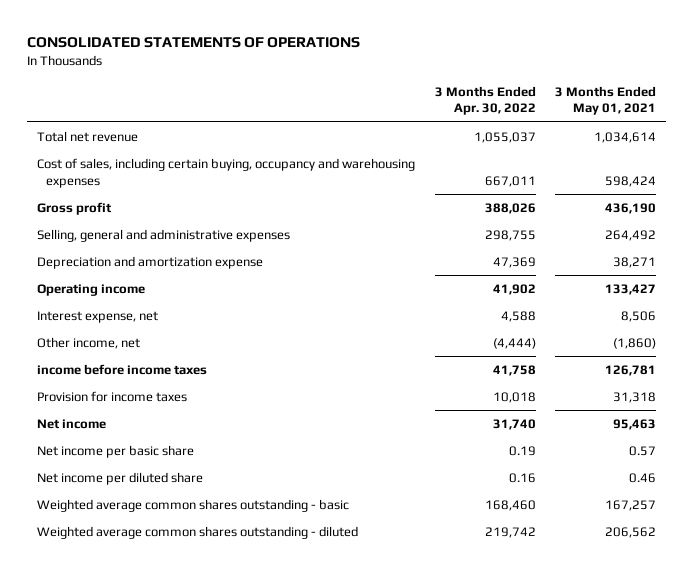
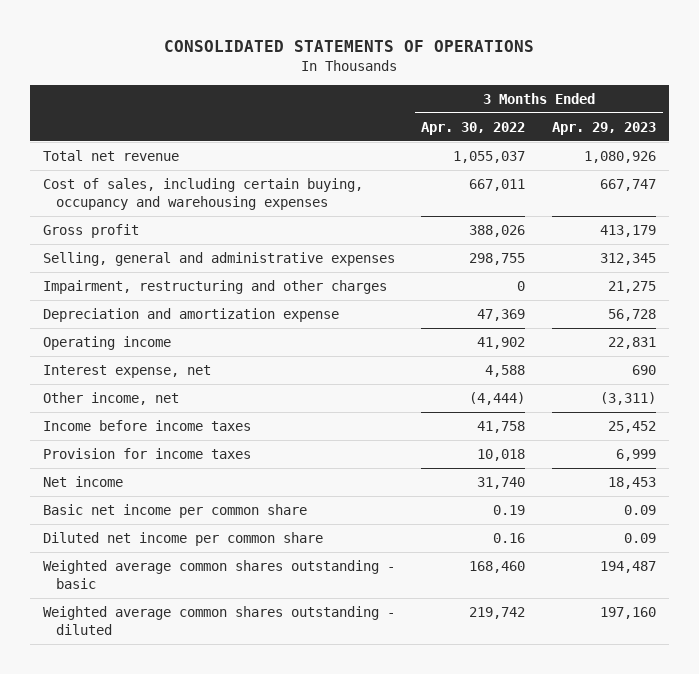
[555,85,657,116] 3 Months Ended May 01, 2021 -> none
none -> [551,121,656,135] Apr. 29, 2023
none -> [42,280,387,295] Impairment, restructuring and other charges
[36,363,207,375] income before income taxes -> [42,420,251,432] Income before income taxes
[36,444,194,458] Net income per basic share -> [42,504,307,519] Basic net income per common share
[36,471,203,485] Net income per diluted share -> [42,532,323,547] Diluted net income per common share

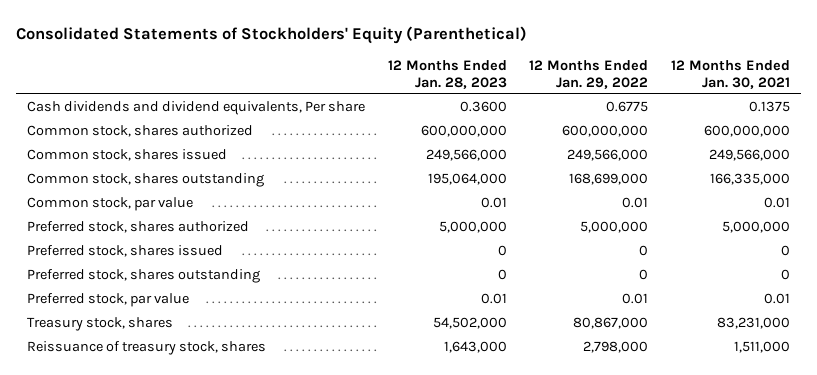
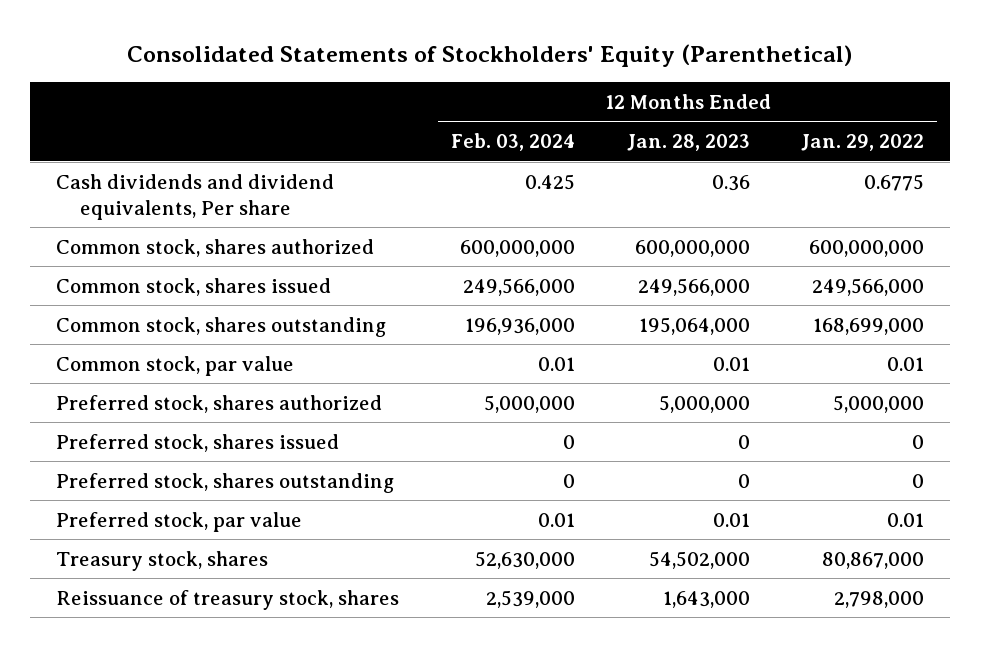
[670,59,790,89] 12 Months Ended Jan. 30, 2021 -> none
none -> [450,133,575,152] Feb. 03, 2024
[459,101,507,113] 0.3600 -> [711,174,750,191] 0.36

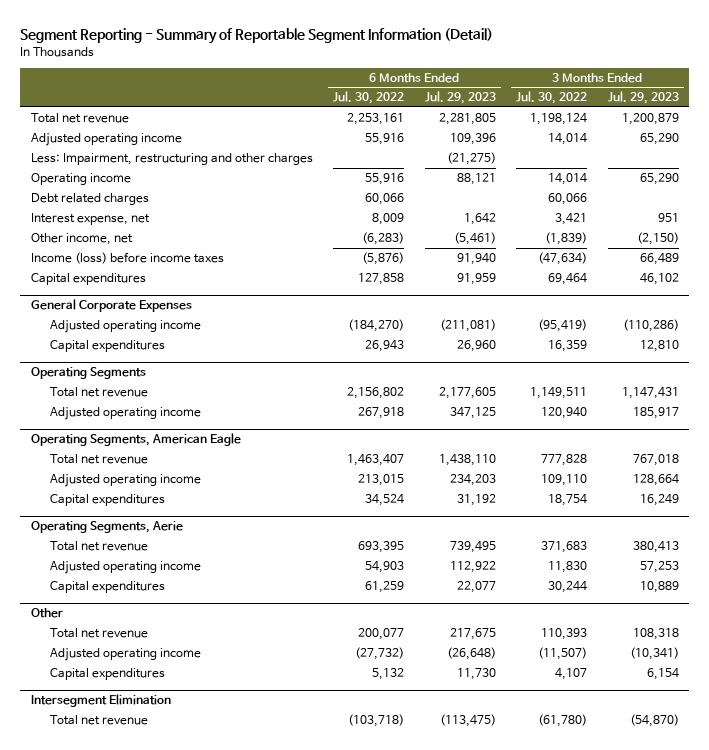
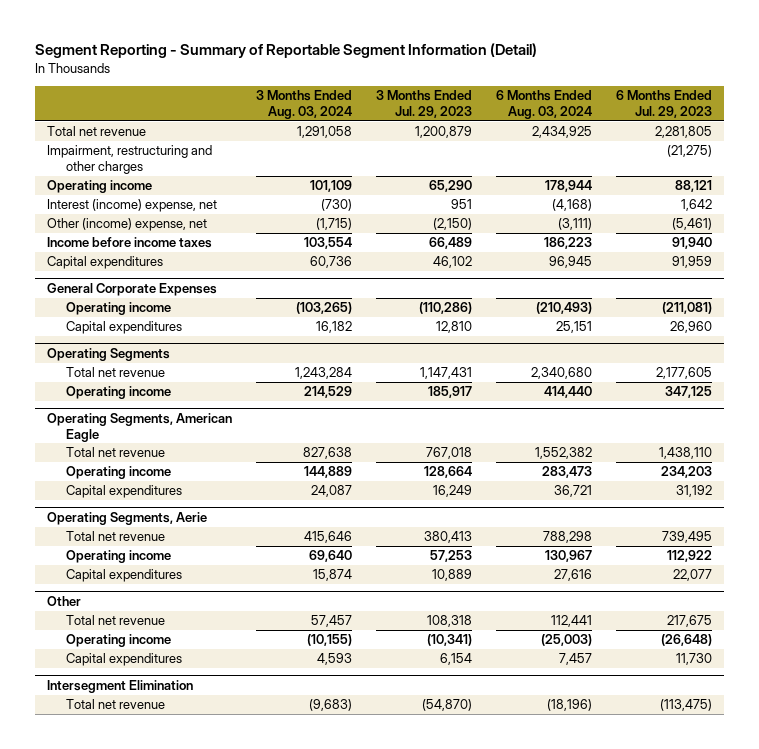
[333,91,405,105] Jul. 30, 2022 -> none
[516,91,588,105] Jul. 30, 2022 -> none
none -> [256,90,353,119] 3 Months Ended Aug. 03, 2024
none -> [496,90,593,119] 6 Months Ended Aug. 03, 2024
[30,133,182,147] Adjusted operating income -> none
[30,153,313,166] Less: Impairment, restructuring and other charges -> [47,145,213,174] Impairment, restructuring and other charges
[30,193,149,206] Debt related charges -> none
[30,213,150,226] Interest expense, net -> [47,199,218,213] Interest (income) expense, net
[30,233,133,246] Other income, net -> [47,218,208,232] Other (income) expense, net
[30,252,224,265] Income (loss) before income taxes -> [47,237,213,249] Income before income taxes
[49,320,201,334] Adjusted operating income -> [65,302,171,316] Operating income
[49,407,201,421] Adjusted operating income -> [65,386,171,400] Operating income
[49,474,201,488] Adjusted operating income -> [65,466,171,480] Operating income
[49,561,201,575] Adjusted operating income -> [65,550,171,564] Operating income
[49,648,201,662] Adjusted operating income -> [65,634,171,648] Operating income

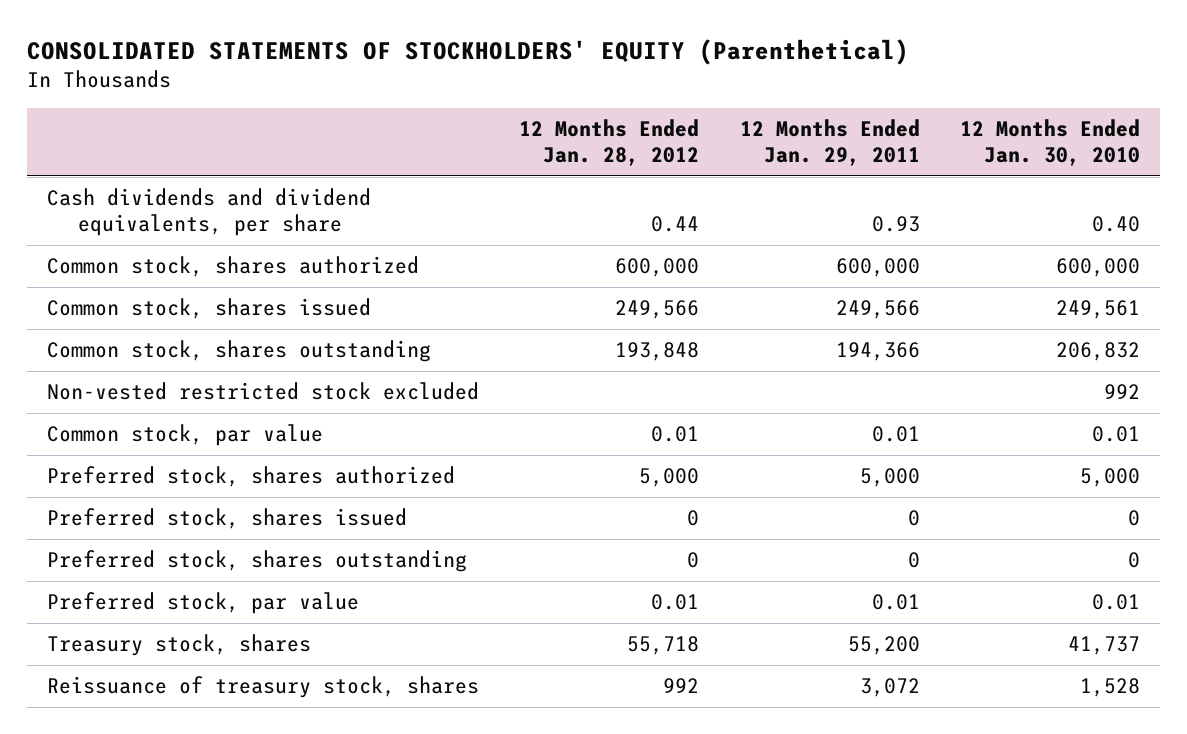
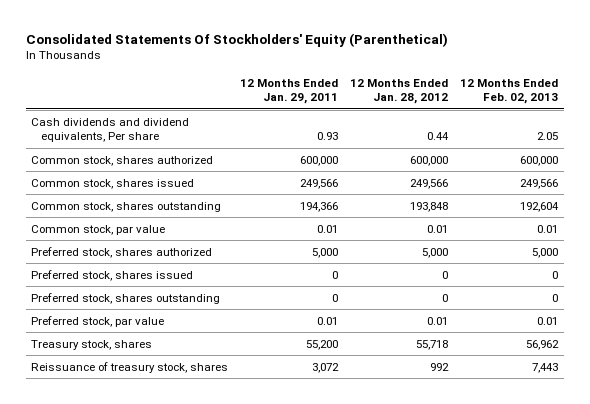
[26,38,909,65] CONSOLIDATED STATEMENTS OF STOCKHOLDERS' EQUITY (Parenthetical) -> [25,32,448,47] Consolidated Statements Of Stockholders' Equity (Parenthetical)
[959,119,1140,166] 12 Months Ended Jan. 30, 2010 -> none
none -> [460,78,559,105] 12 Months Ended Feb. 02, 2013
[46,188,371,236] Cash dividends and dividend equivalents, per share -> [31,117,190,143] Cash dividends and dividend equivalents, Per share
[46,382,479,401] Non-vested restricted stock excluded -> none

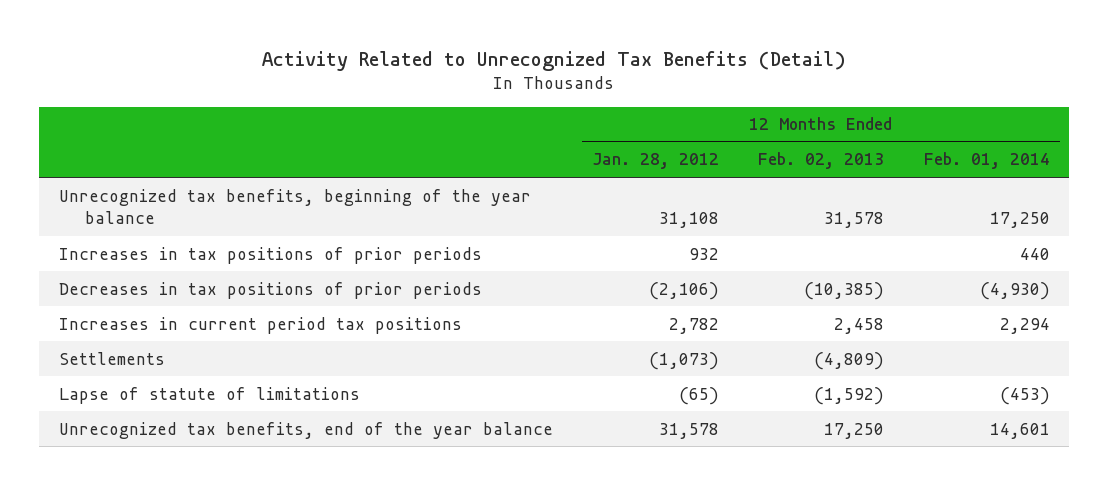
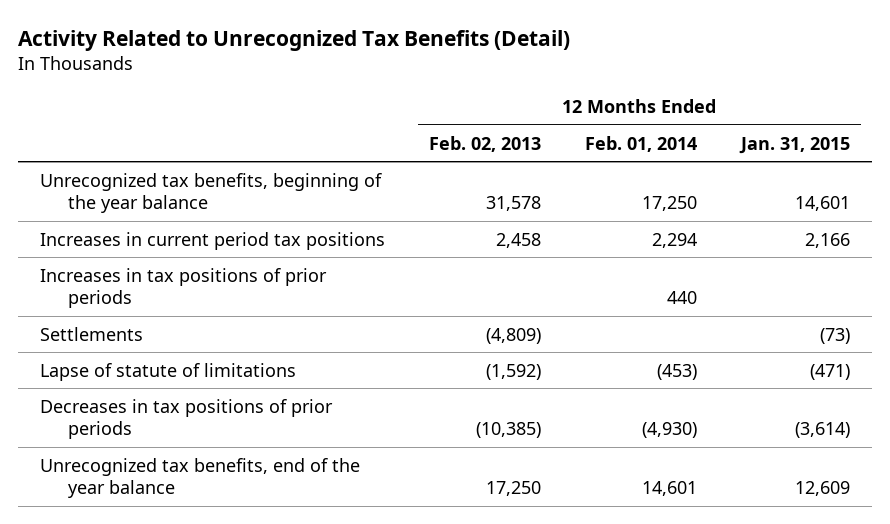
[591,153,719,170] Jan. 28, 2012 -> none
none -> [738,136,850,154] Jan. 31, 2015
[58,246,482,264] Increases in tax positions of prior periods -> [39,267,327,308] Increases in tax positions of prior periods
[58,281,482,299] Decreases in tax positions of prior periods -> [39,398,333,439] Decreases in tax positions of prior periods

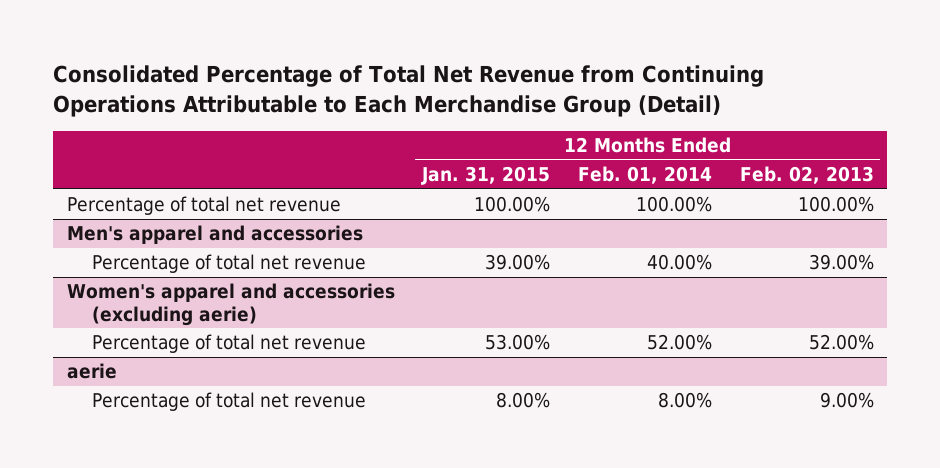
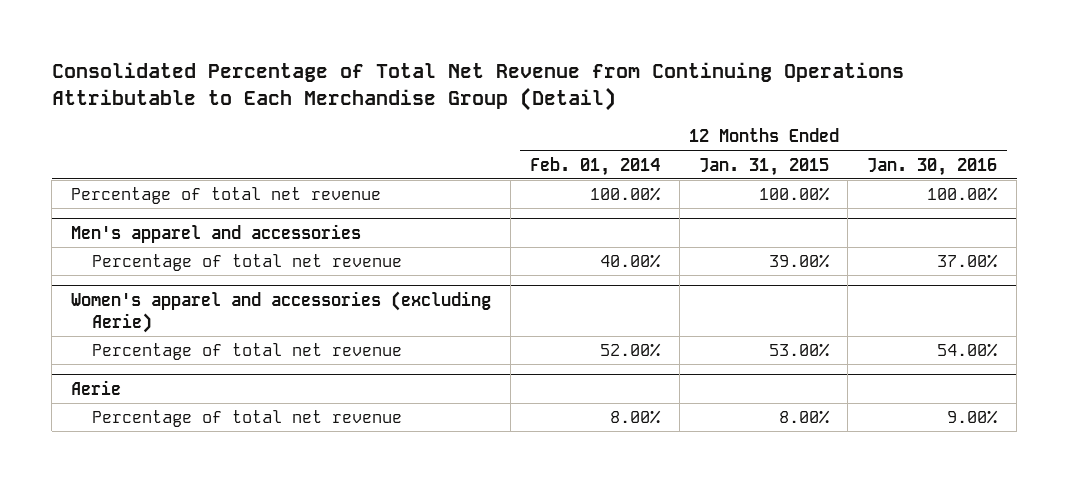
[739,166,874,185] Feb. 02, 2013 -> none
none -> [867,157,998,176] Jan. 30, 2016
[66,283,395,326] Women's apparel and accessories (excluding aerie) -> [71,290,492,333] Women's apparel and accessories (excluding Aerie)
[66,363,117,380] aerie -> [71,379,122,395] Aerie

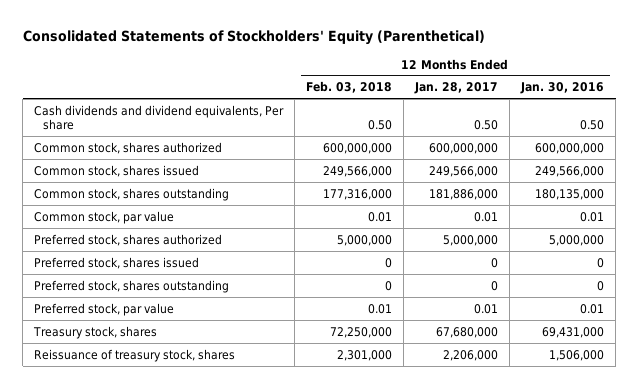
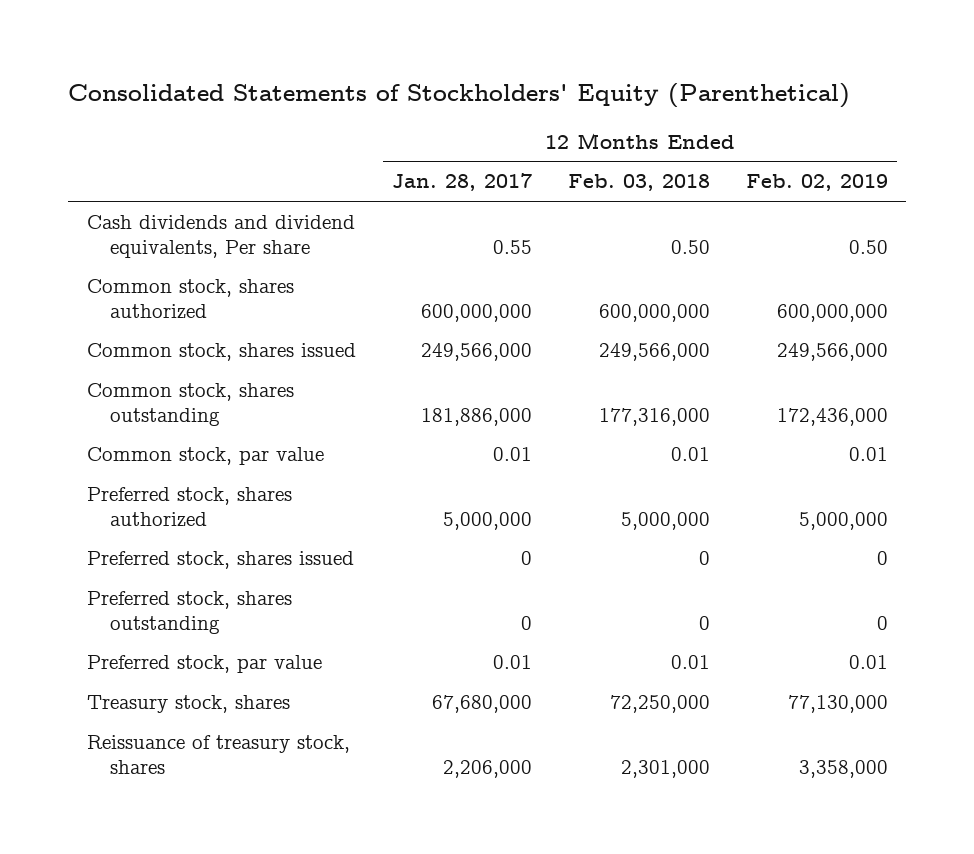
[520,82,605,95] Jan. 30, 2016 -> none
none -> [745,174,888,192] Feb. 02, 2019
[474,119,499,130] 0.50 -> [492,239,532,254] 0.55

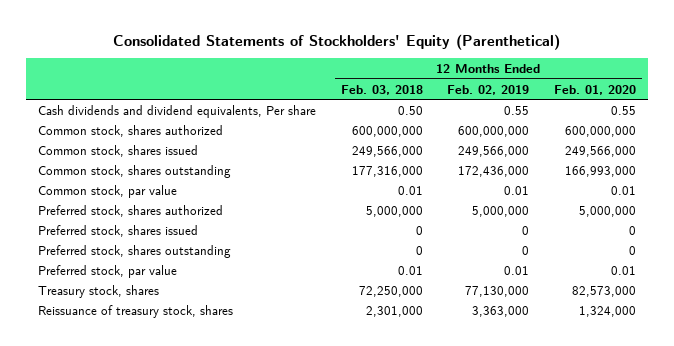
[391,173,532,192] Jan. 28, 2017 -> none
none -> [553,84,636,95] Feb. 01, 2020
[848,239,888,254] 0.50 -> [504,105,530,115] 0.55
[798,759,888,778] 3,358,000 -> [472,305,530,317] 3,363,000

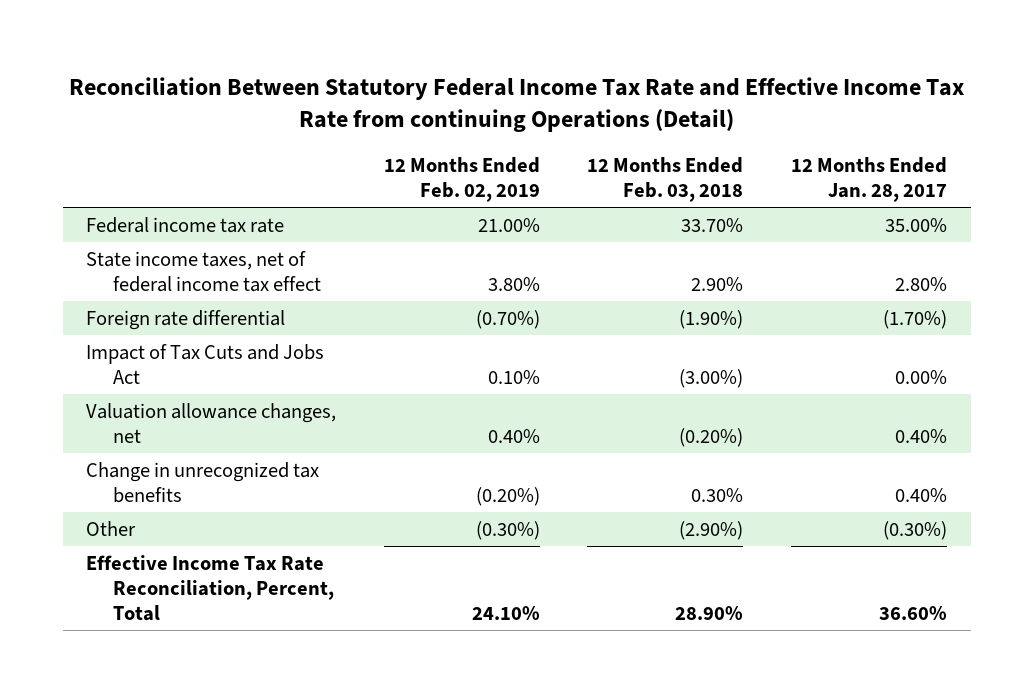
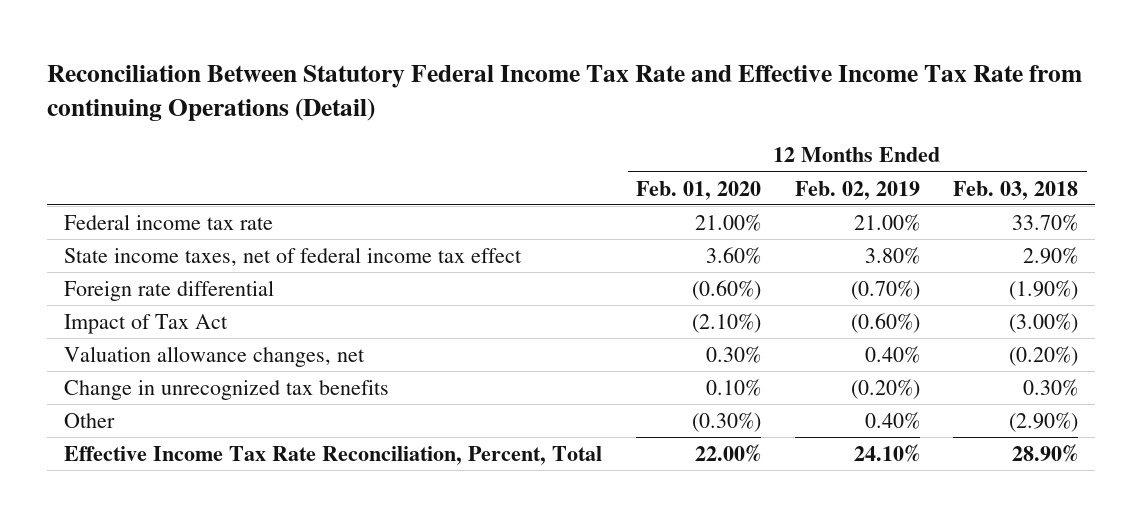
[790,156,947,202] 12 Months Ended Jan. 28, 2017 -> none
none -> [636,180,762,200] Feb. 01, 2020
[86,344,325,385] Impact of Tax Cuts and Jobs Act -> [64,313,229,334] Impact of Tax Act
[487,370,540,385] 0.10% -> [850,312,920,333] (0.60%)
[475,521,540,541] (0.30%) -> [864,411,920,429] 0.40%

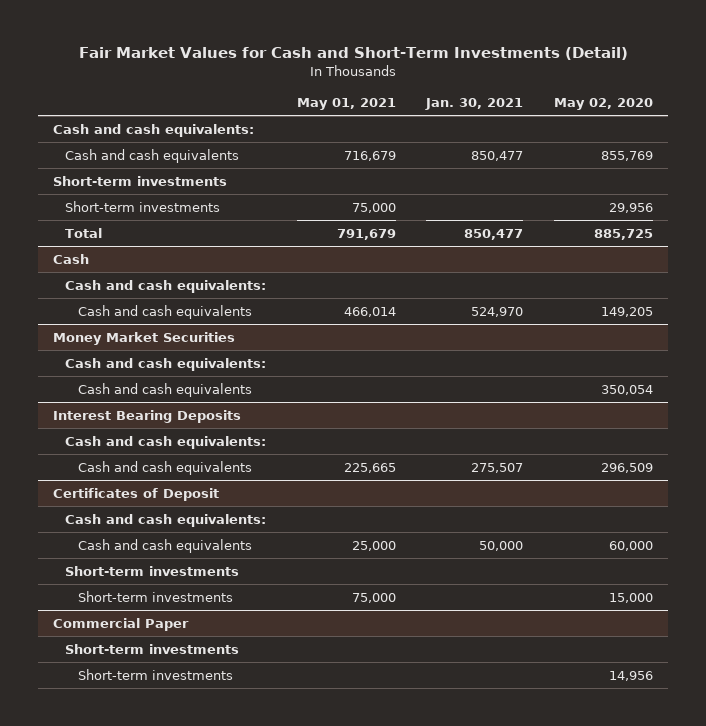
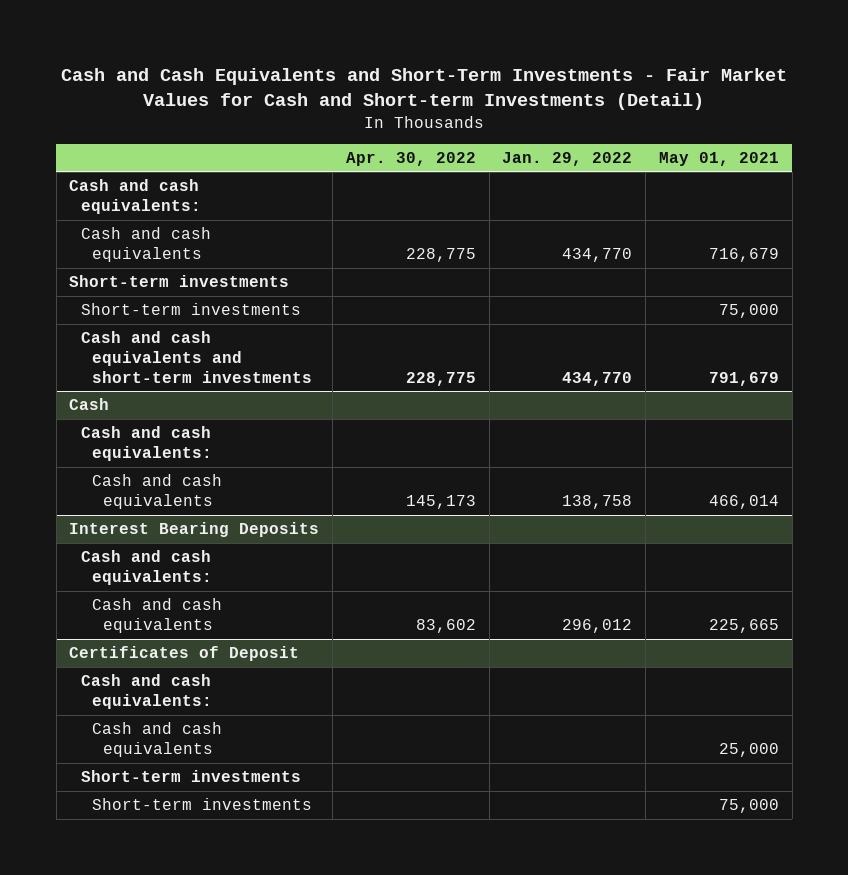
[78,47,628,61] Fair Market Values for Cash and Short-Term Investments (Detail) -> [61,67,788,110] Cash and Cash Equivalents and Short-Term Investments - Fair Market Values for Cash and Short-term Investments (Detail)
[425,97,524,110] Jan. 30, 2021 -> none
[553,97,653,110] May 02, 2020 -> none
none -> [345,151,476,166] Apr. 30, 2022
none -> [502,151,633,166] Jan. 29, 2022
[65,228,103,239] Total -> [80,331,312,383] Cash and cash equivalents and short-term investments
[53,332,236,346] Money Market Securities -> none
[65,358,267,372] Cash and cash equivalents: -> none
[77,383,252,398] Cash and cash equivalents -> none
[53,618,190,632] Commercial Paper -> none
[65,644,240,655] Short-term investments -> none
[77,669,233,681] Short-term investments -> none

